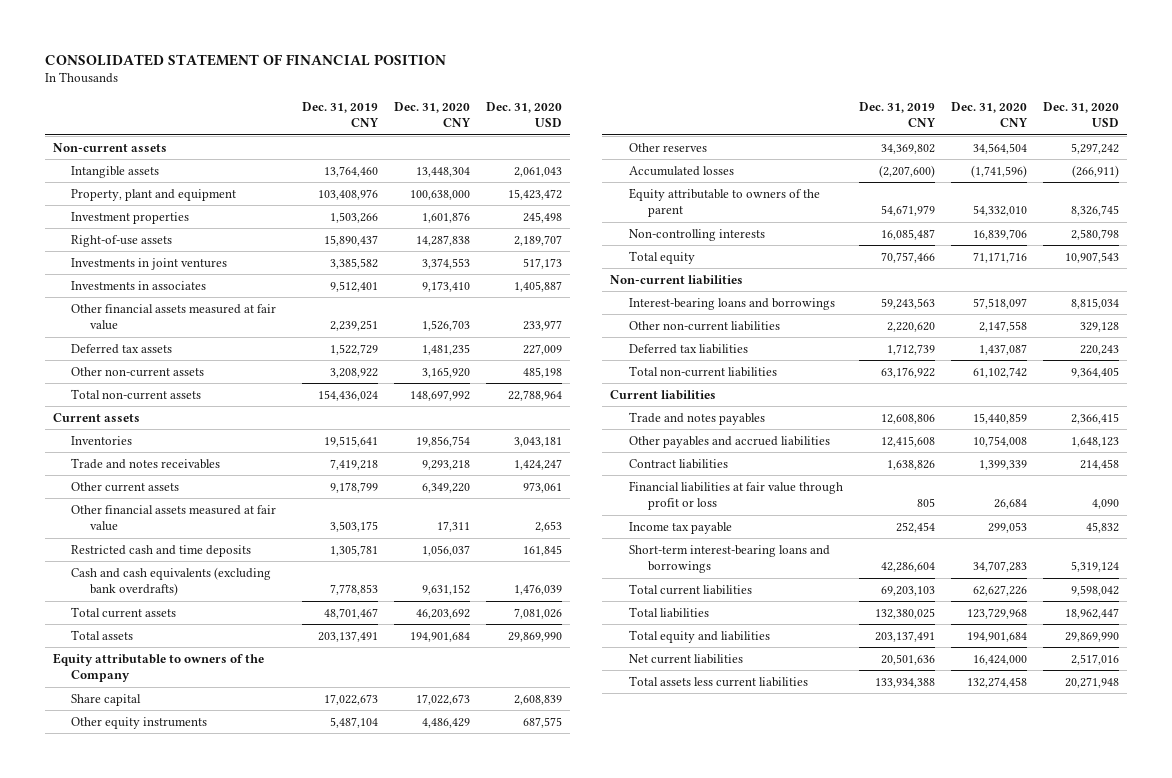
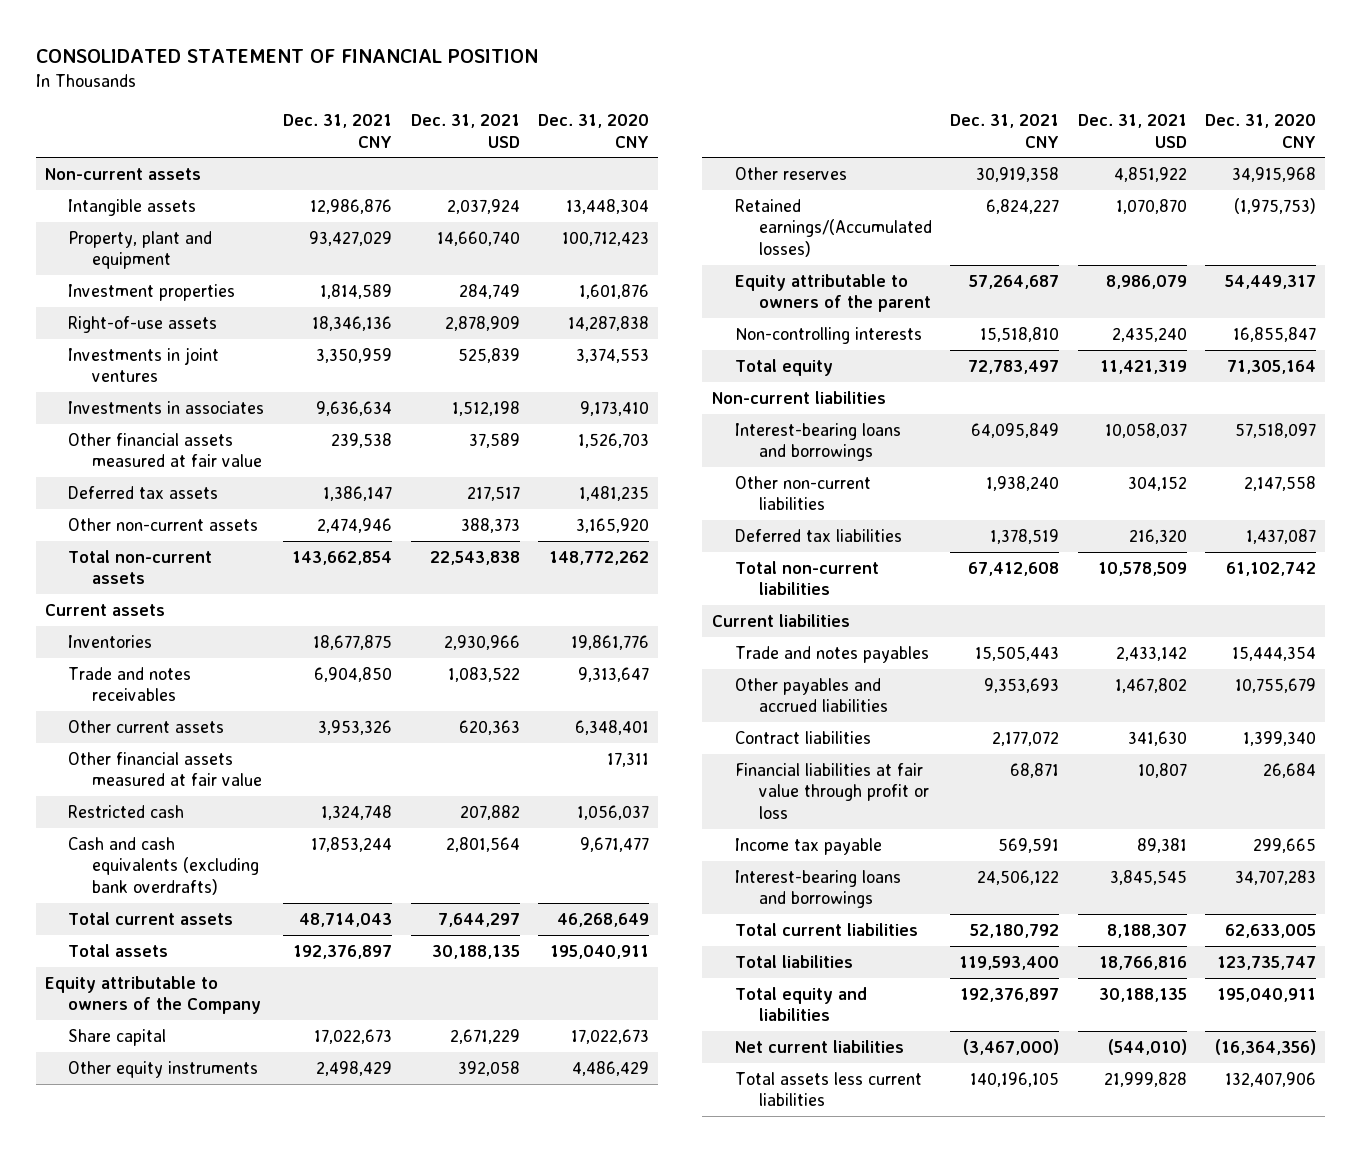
[301,101,379,128] Dec. 31, 2019 CNY -> none
[485,101,562,128] Dec. 31, 2020 USD -> none
none -> [283,113,393,148] Dec. 31, 2021 CNY
none -> [410,113,520,148] Dec. 31, 2021 USD
[409,189,470,200] 100,638,000 -> [562,230,650,246] 100,712,423
[409,389,470,401] 148,697,992 -> [549,550,650,565] 148,772,262
[415,435,470,447] 19,856,754 -> [571,634,650,650] 19,861,776
[421,459,470,470] 9,293,218 -> [578,666,650,682] 9,313,647
[421,482,470,493] 6,349,220 -> [575,719,650,735] 6,348,401
[71,544,252,557] Restricted cash and time deposits -> [68,804,185,818] Restricted cash
[421,584,470,596] 9,631,152 -> [580,836,650,852] 9,671,477
[415,608,470,619] 46,203,692 -> [557,912,650,927] 46,268,649
[409,631,470,642] 194,901,684 -> [550,944,650,959] 195,040,911
[973,142,1028,154] 34,564,504 -> [1232,166,1317,182] 34,915,968
[628,165,734,176] Accumulated losses -> [735,198,932,257] Retained earnings/(Accumulated losses)
[971,164,1028,178] (1,741,596) -> [1234,197,1317,214] (1,975,753)
[973,205,1028,217] 54,332,010 -> [1225,274,1317,289] 54,449,317
[973,228,1028,240] 16,839,706 -> [1233,326,1317,342] 16,855,847
[973,251,1028,263] 71,171,716 -> [1227,359,1317,374] 71,305,164
[973,412,1028,424] 15,440,859 -> [1232,645,1317,661] 15,444,354
[973,435,1028,447] 10,754,008 -> [1235,677,1317,693] 10,755,679
[979,459,1028,470] 1,399,339 -> [1243,730,1317,746] 1,399,340
[988,521,1028,533] 299,053 -> [1253,837,1317,853] 299,665
[628,544,830,574] Short-term interest-bearing loans and borrowings -> [735,869,902,909] Interest-bearing loans and borrowings
[973,584,1028,596] 62,627,226 -> [1225,923,1317,938] 62,633,005
[967,607,1028,619] 123,729,968 -> [1217,955,1317,970] 123,735,747
[967,631,1028,642] 194,901,684 -> [1217,987,1317,1002] 195,040,911
[973,654,1028,665] 16,424,000 -> [1215,1038,1317,1055] (16,364,356)
[967,676,1028,688] 132,274,458 -> [1225,1071,1317,1087] 132,407,906

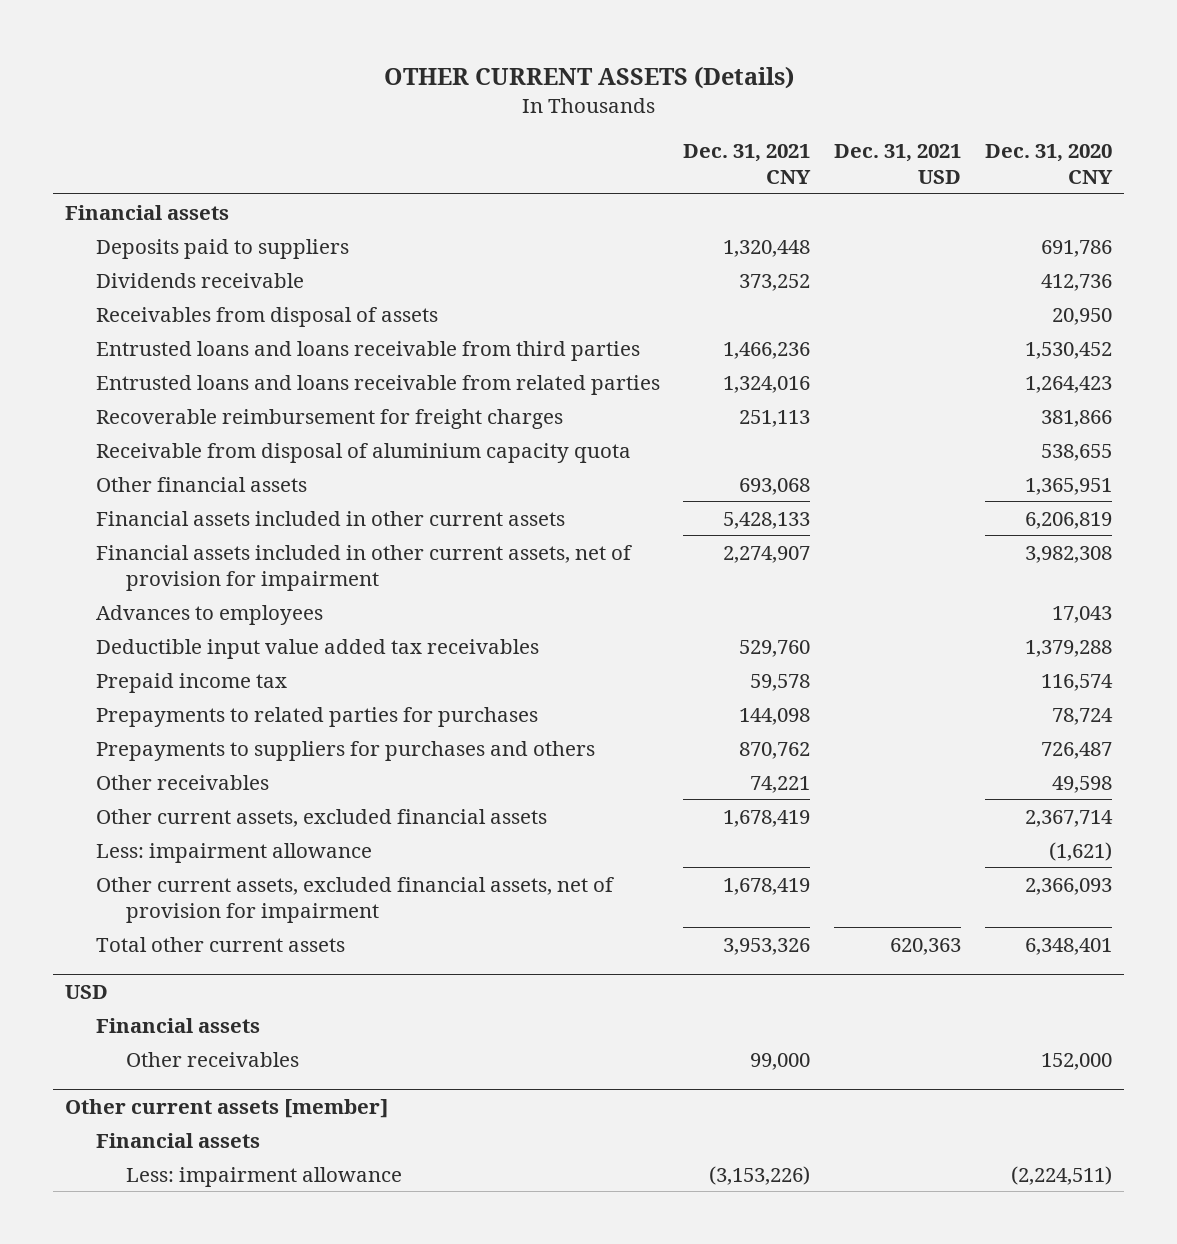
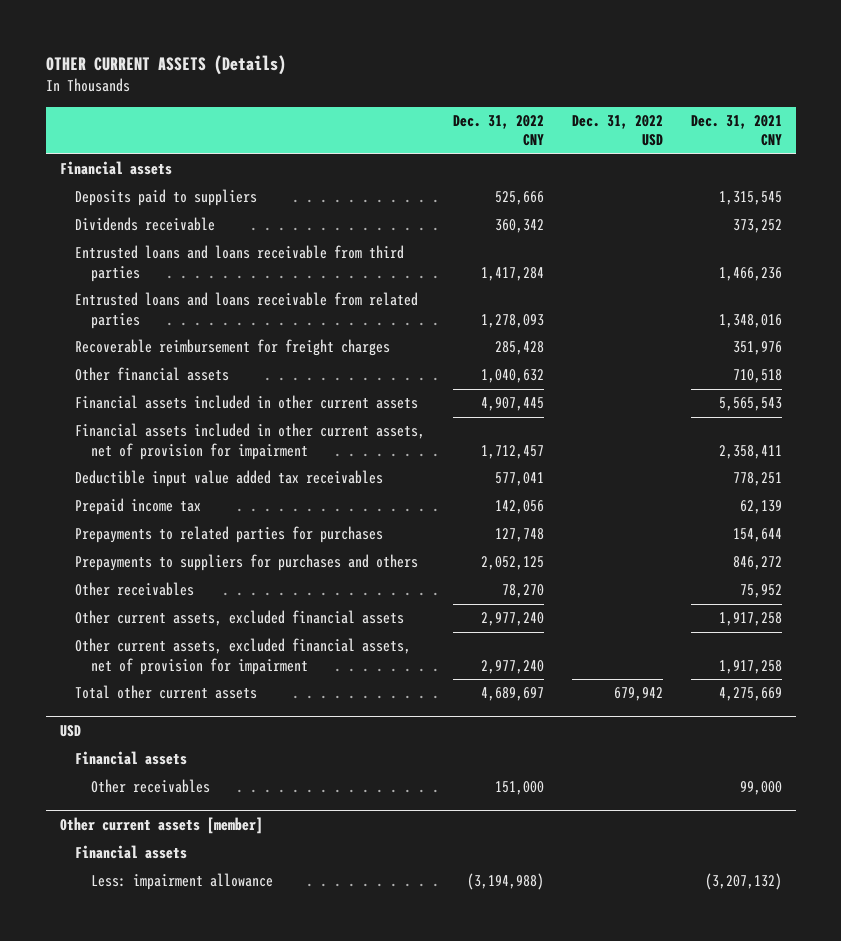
[834,143,962,184] Dec. 31, 2021 USD -> none
[985,143,1114,184] Dec. 31, 2020 CNY -> none
none -> [453,115,545,147] Dec. 31, 2022 CNY
none -> [571,115,663,147] Dec. 31, 2022 USD
[723,239,811,257] 1,320,448 -> [718,191,782,206] 1,315,545
[95,306,438,327] Receivables from disposal of assets -> none
[95,442,631,463] Receivable from disposal of aluminium capacity quota -> none
[95,604,323,625] Advances to employees -> none
[95,842,372,863] Less: impairment allowance -> none
[723,375,811,393] 1,324,016 -> [718,313,782,328] 1,348,016
[739,409,811,427] 251,113 -> [732,341,782,356] 351,976
[739,477,811,495] 693,068 -> [732,369,782,384] 710,518
[723,511,811,529] 5,428,133 -> [718,397,782,412] 5,565,543
[723,545,811,563] 2,274,907 -> [718,444,782,459] 2,358,411
[739,639,811,657] 529,760 -> [732,472,782,487] 778,251
[750,673,811,691] 59,578 -> [739,500,782,515] 62,139
[739,707,811,725] 144,098 -> [732,528,782,543] 154,644
[739,741,811,759] 870,762 -> [732,556,782,571] 846,272
[750,775,811,793] 74,221 -> [739,584,782,599] 75,952
[723,809,811,827] 1,678,419 -> [718,612,782,627] 1,917,258
[723,877,811,895] 1,678,419 -> [718,659,782,674] 1,917,258
[723,937,811,955] 3,953,326 -> [718,687,782,702] 4,275,669
[709,1165,811,1185] (3,153,226) -> [704,873,782,891] (3,207,132)

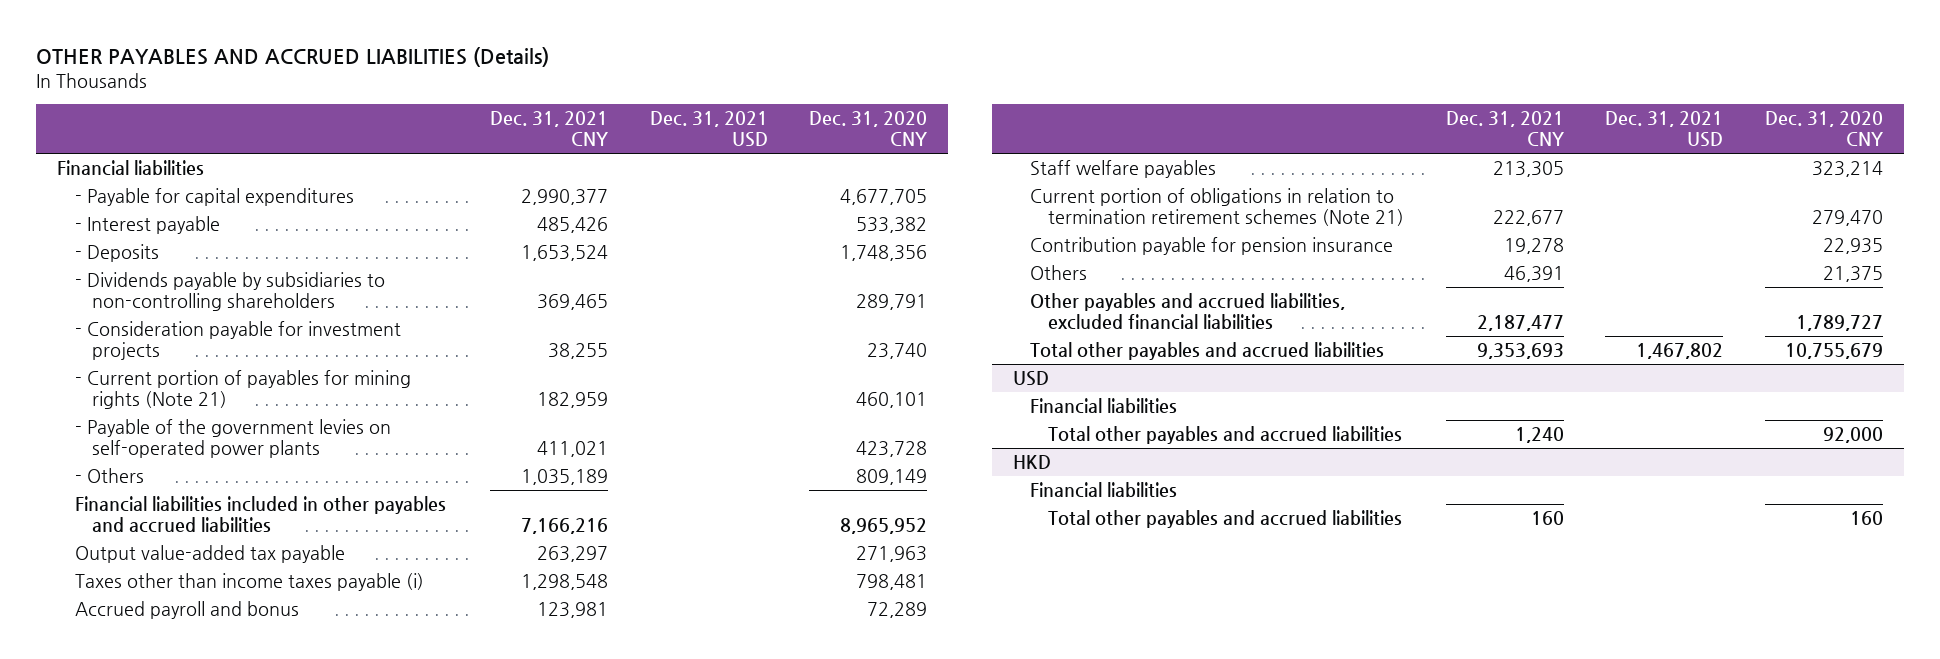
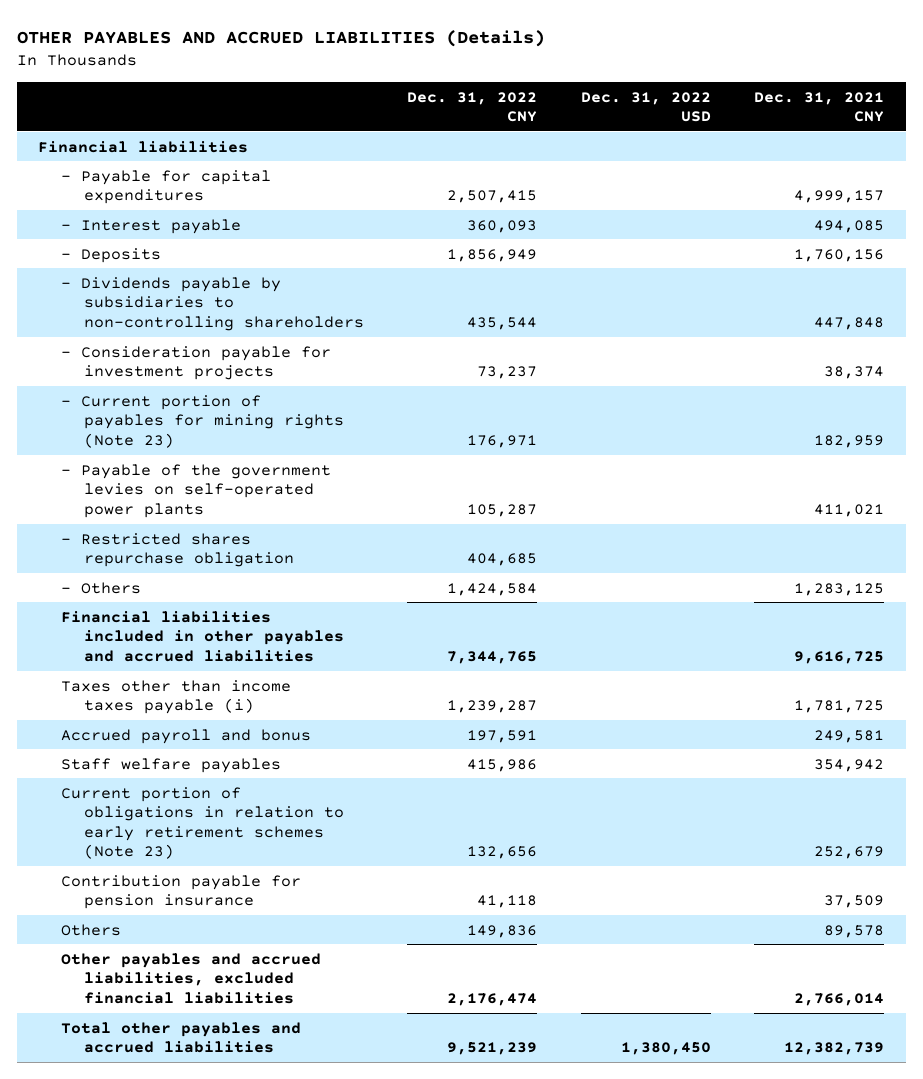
[649,111,768,148] Dec. 31, 2021 USD -> none
[809,111,928,147] Dec. 31, 2020 CNY -> none
none -> [407,91,538,123] Dec. 31, 2022 CNY
none -> [580,91,711,123] Dec. 31, 2022 USD
[521,189,609,206] 2,990,377 -> [794,190,885,204] 4,999,157
[537,217,609,234] 485,426 -> [814,219,885,233] 494,085
[521,245,609,262] 1,653,524 -> [794,248,885,262] 1,760,156
[537,293,609,310] 369,465 -> [814,316,885,330] 447,848
[548,342,609,359] 38,255 -> [824,366,885,380] 38,374
[74,370,411,409] - Current portion of payables for mining rights (Note 21) -> [61,394,344,448] - Current portion of payables for mining rights (Note 23)
[74,545,345,564] Output value-added tax payable -> none
[1012,371,1049,387] USD -> none
[1030,398,1178,415] Financial liabilities -> none
[1048,426,1403,445] Total other payables and accrued liabilities -> none
[1012,455,1051,470] HKD -> none
[1030,482,1178,499] Financial liabilities -> none
[1048,510,1403,529] Total other payables and accrued liabilities -> none
none -> [61,532,294,568] - Restricted shares repurchase obligation
[521,469,609,486] 1,035,189 -> [794,582,885,596] 1,283,125
[521,517,609,534] 7,166,216 -> [794,650,885,664] 9,616,725
[521,574,609,591] 1,298,548 -> [794,700,885,714] 1,781,725
[537,602,609,619] 123,981 -> [814,729,885,743] 249,581
[1492,161,1564,178] 213,305 -> [814,758,885,772] 354,942
[1030,188,1405,226] Current portion of obligations in relation to termination retirement schemes (Note 21) -> [61,786,344,860] Current portion of obligations in relation to early retirement schemes (Note 23)
[1492,209,1564,226] 222,677 -> [814,846,885,860] 252,679
[1503,238,1564,255] 19,278 -> [824,895,885,909] 37,509
[1503,266,1564,283] 46,391 -> [824,924,885,938] 89,578
[1476,314,1564,331] 2,187,477 -> [794,992,885,1006] 2,766,014
[1476,343,1564,360] 9,353,693 -> [784,1042,885,1056] 12,382,739

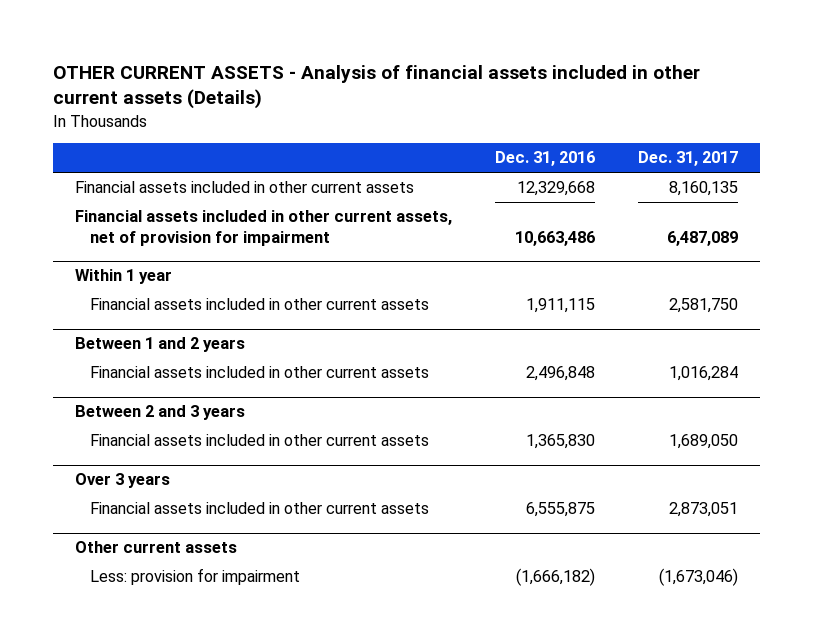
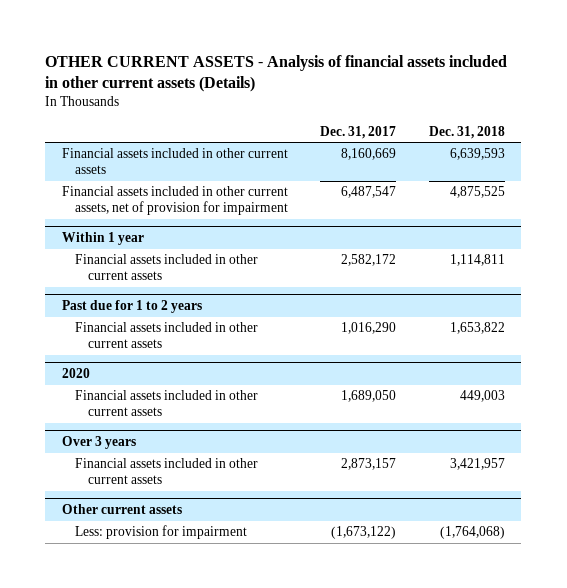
[494,151,595,167] Dec. 31, 2016 -> none
none -> [429,125,506,139] Dec. 31, 2018
[669,181,739,197] 8,160,135 -> [341,148,397,161] 8,160,669
[667,230,739,246] 6,487,089 -> [341,186,397,199] 6,487,547
[669,298,739,314] 2,581,750 -> [341,254,397,267] 2,582,172
[74,337,245,353] Between 1 and 2 years -> [61,300,202,314] Past due for 1 to 2 years
[669,366,739,382] 1,016,284 -> [341,322,397,335] 1,016,290
[74,405,245,421] Between 2 and 3 years -> [61,368,90,379] 2020
[669,502,739,518] 2,873,051 -> [341,458,397,471] 2,873,157
[659,568,739,587] (1,673,046) -> [331,526,397,540] (1,673,122)

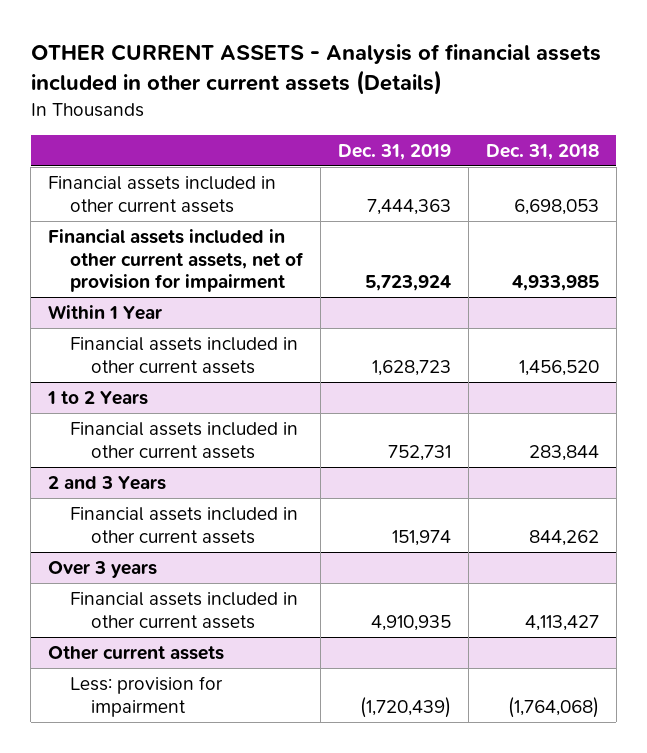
[320,125,397,139] Dec. 31, 2017 -> none
none -> [337,143,451,160] Dec. 31, 2019
[450,148,506,161] 6,639,593 -> [513,198,599,215] 6,698,053
[450,186,506,199] 4,875,525 -> [511,275,599,292] 4,933,985
[61,232,144,246] Within 1 year -> [48,305,163,321] Within 1 Year
[450,254,506,267] 1,114,811 -> [518,359,599,376] 1,456,520
[61,300,202,314] Past due for 1 to 2 years -> [47,391,149,406] 1 to 2 Years
[450,322,506,335] 1,653,822 -> [528,444,599,461] 283,844
[61,368,90,379] 2020 -> [48,476,167,491] 2 and 3 Years
[460,390,506,403] 449,003 -> [528,529,599,546] 844,262
[450,458,506,471] 3,421,957 -> [524,614,599,631] 4,113,427

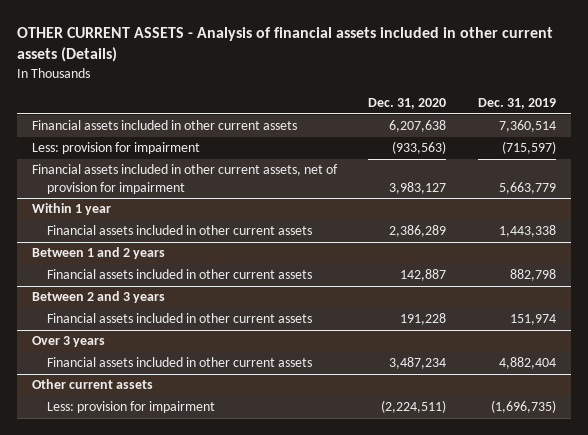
[485,143,599,160] Dec. 31, 2018 -> none
none -> [368,97,447,109] Dec. 31, 2020
[366,198,451,215] 7,444,363 -> [498,120,556,133] 7,360,514
none -> [32,142,201,155] Less: provision for impairment
[364,275,451,292] 5,723,924 -> [498,181,556,194] 5,663,779
[48,305,163,321] Within 1 Year -> [32,203,112,216] Within 1 year
[371,359,451,376] 1,628,723 -> [498,225,556,238] 1,443,338
[47,391,149,406] 1 to 2 Years -> [32,247,166,260] Between 1 and 2 years
[387,444,451,461] 752,731 -> [509,269,556,282] 882,798
[48,476,167,491] 2 and 3 Years -> [32,291,166,304] Between 2 and 3 years
[370,614,451,631] 4,910,935 -> [498,357,556,370] 4,882,404
[359,696,451,718] (1,720,439) -> [490,400,556,414] (1,696,735)

